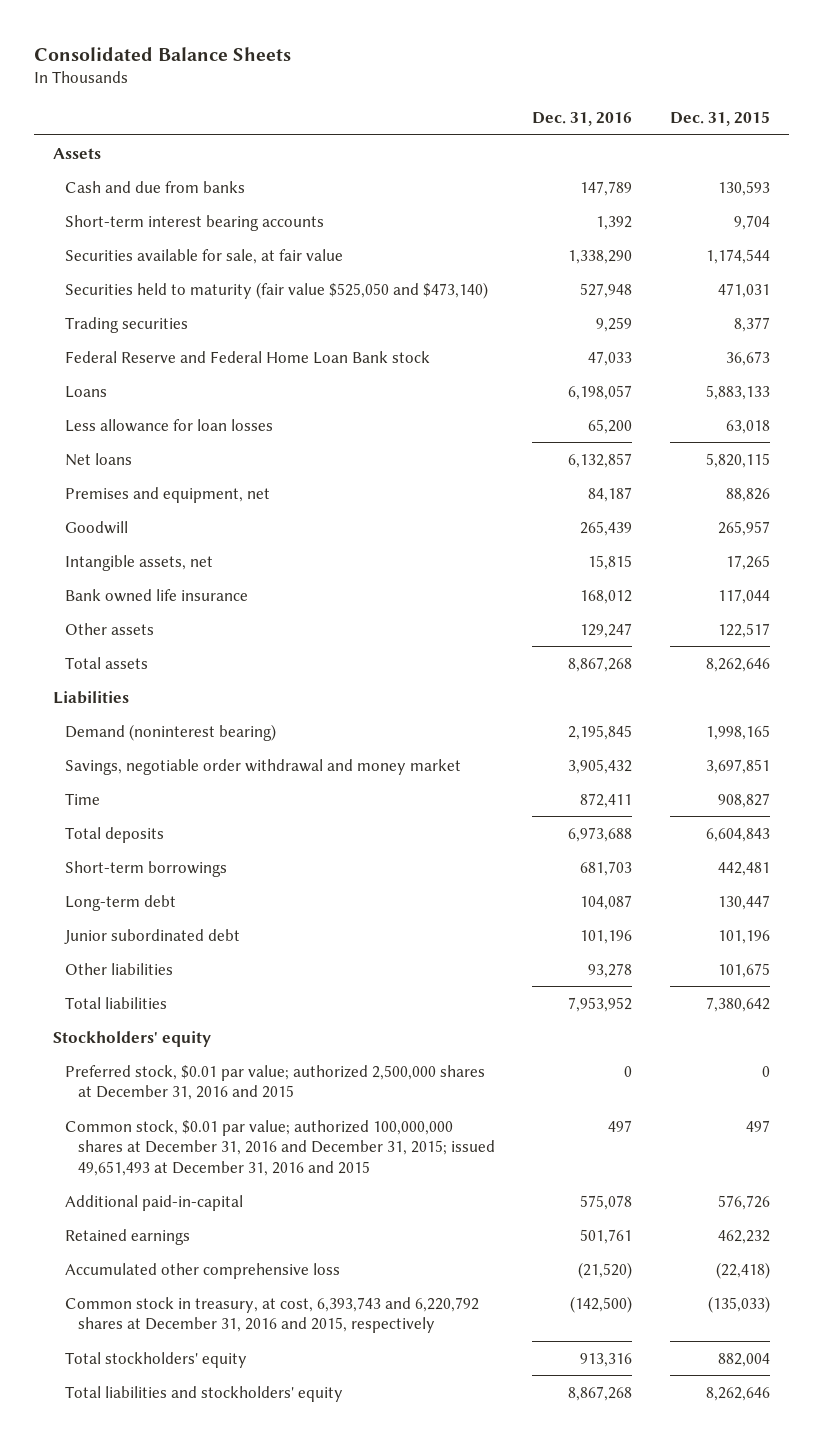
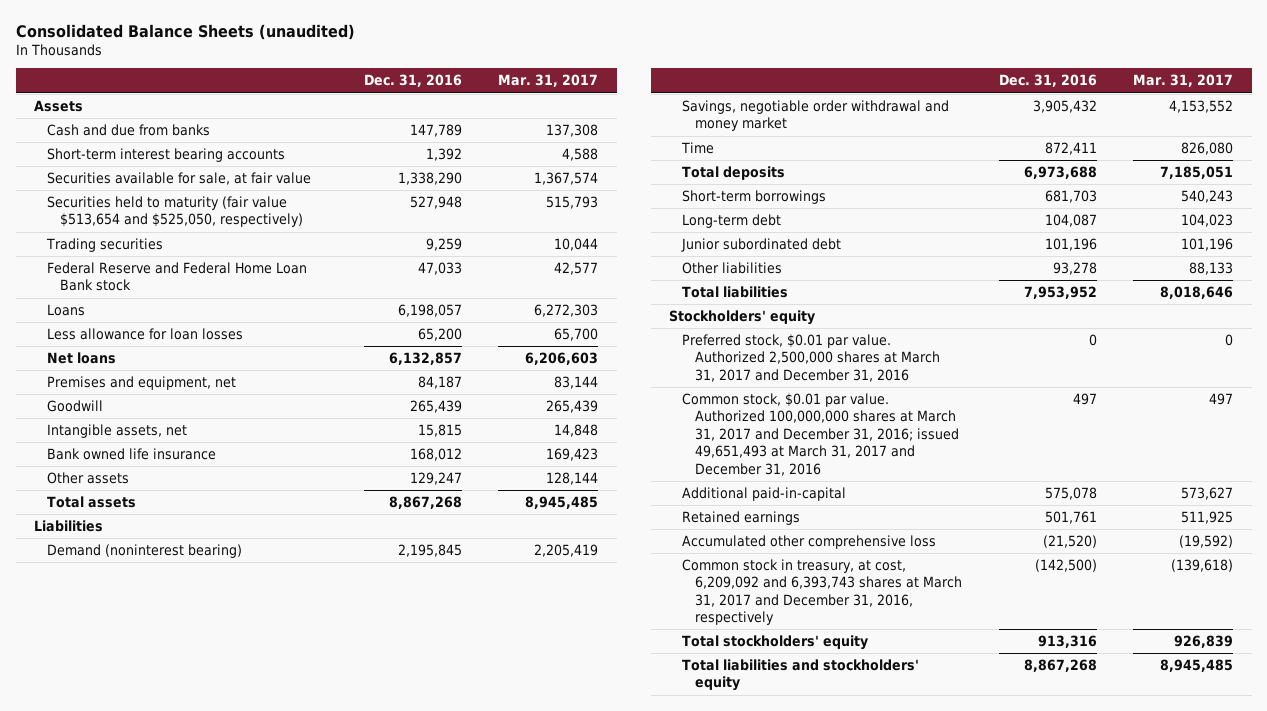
[34,46,292,61] Consolidated Balance Sheets -> [15,23,355,40] Consolidated Balance Sheets (unaudited)
[670,110,771,126] Dec. 31, 2015 -> none
none -> [498,74,599,88] Mar. 31, 2017
[65,281,489,299] Securities held to maturity (fair value $525,050 and $473,140) -> [46,196,303,228] Securities held to maturity (fair value $513,654 and $525,050, respectively)
[65,1064,486,1101] Preferred stock, $0.01 par value; authorized 2,500,000 shares at December 31, 2016 and 2015 -> [681,334,940,382] Preferred stock, $0.01 par value. Authorized 2,500,000 shares at March 31, 2017 and December 31, 2016
[65,1119,495,1176] Common stock, $0.01 par value; authorized 100,000,000 shares at December 31, 2016 and December 31, 2015; issued 49,651,493 at December 31, 2016 and 2015 -> [681,393,959,476] Common stock, $0.01 par value. Authorized 100,000,000 shares at March 31, 2017 and December 31, 2016; issued 49,651,493 at March 31, 2017 and December 31, 2016
[65,1296,480,1334] Common stock in treasury, at cost, 6,393,743 and 6,220,792 shares at December 31, 2016 and 2015, respectively -> [681,559,962,626] Common stock in treasury, at cost, 6,209,092 and 6,393,743 shares at March 31, 2017 and December 31, 2016, respectively

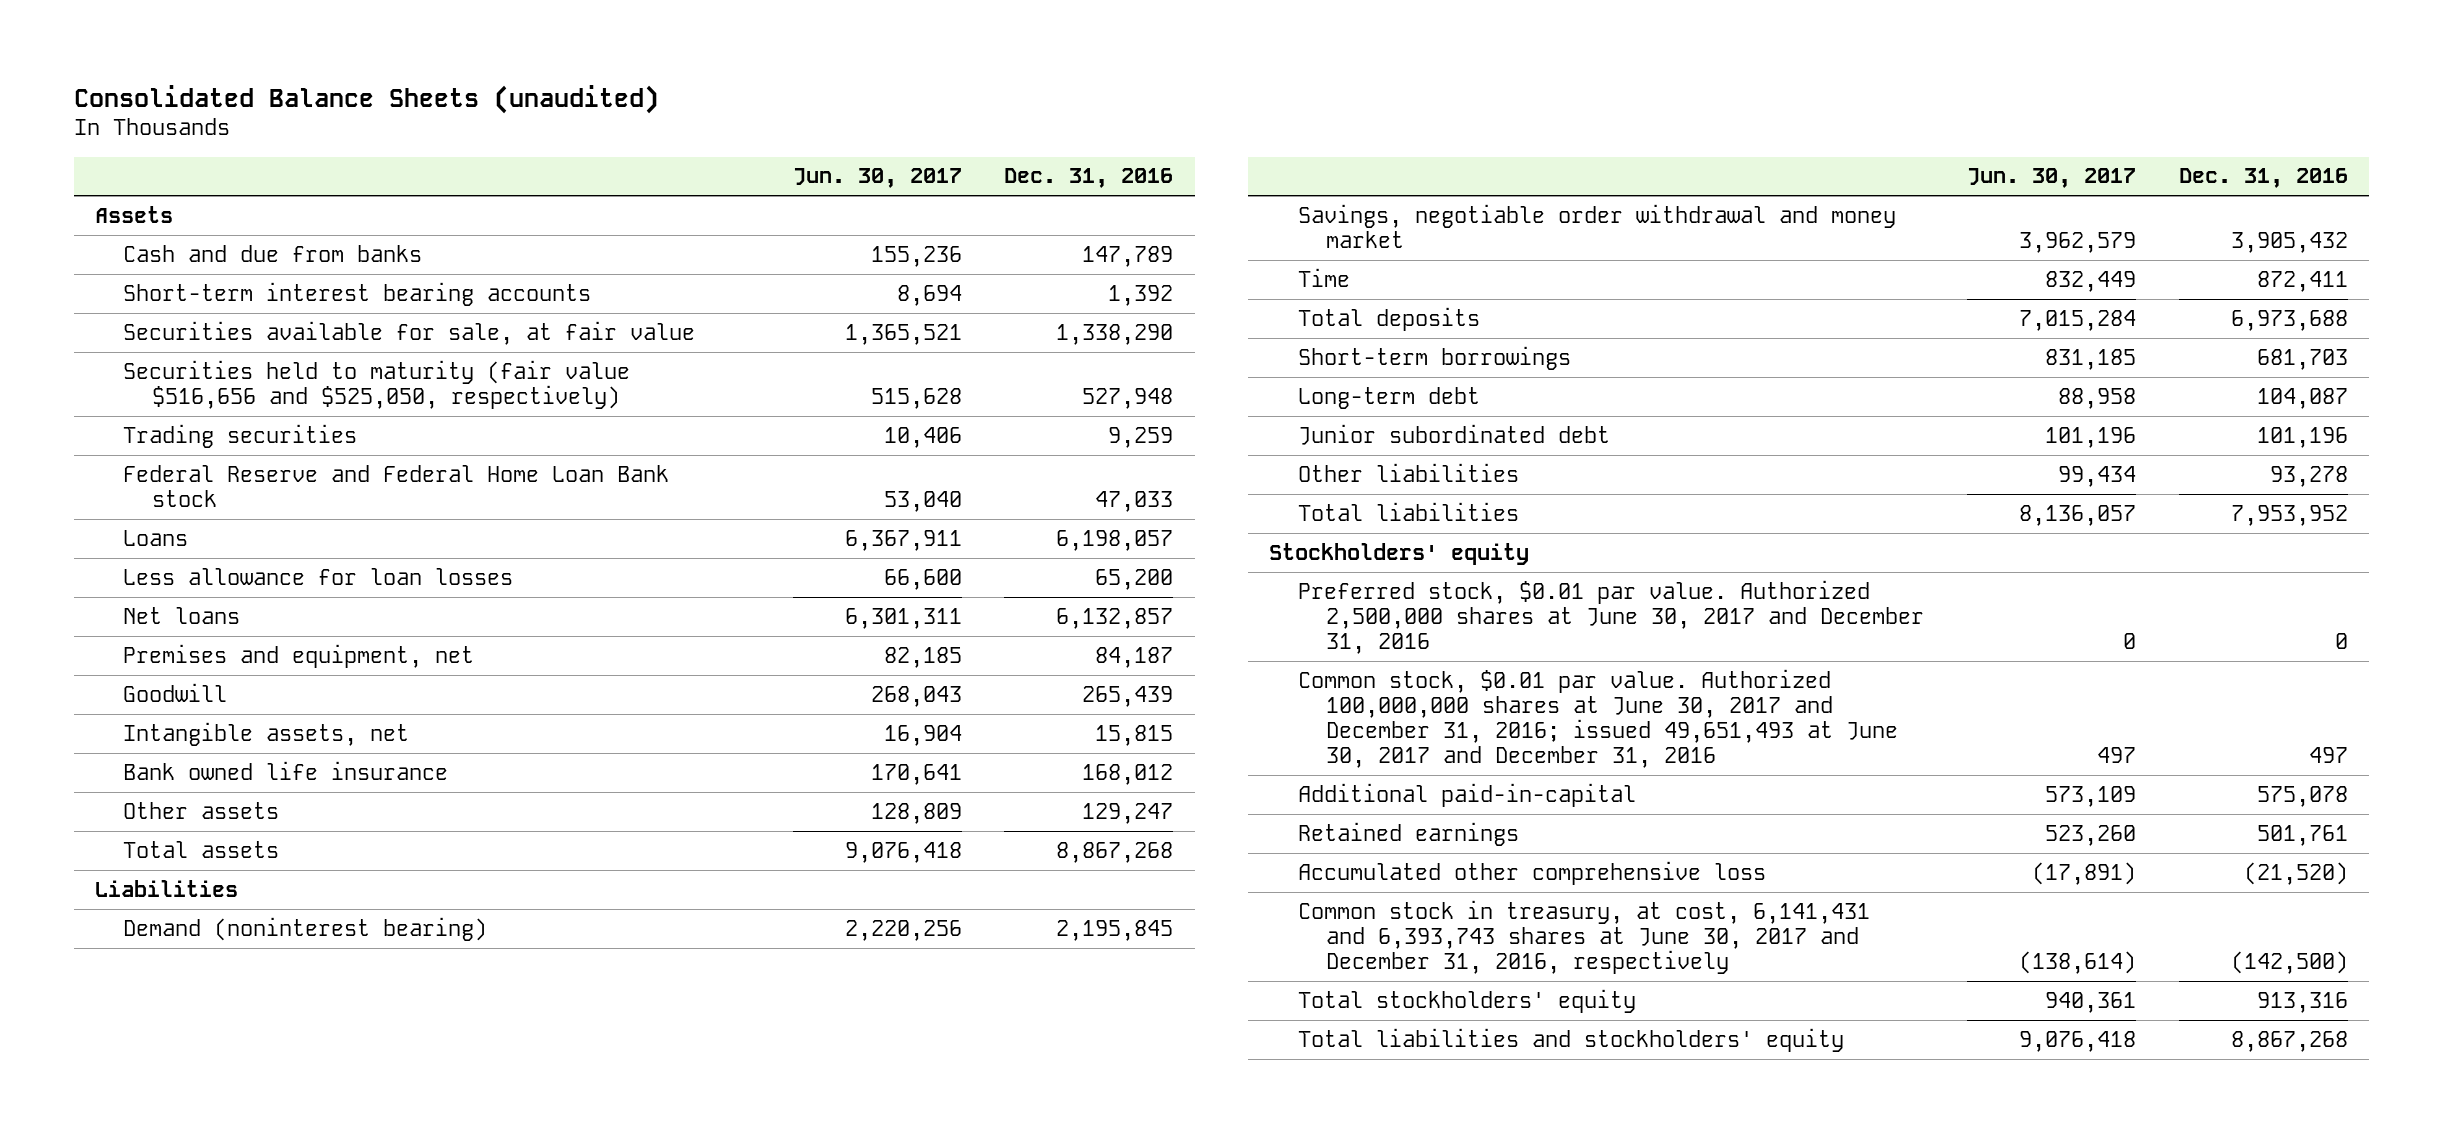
[498,74,599,88] Mar. 31, 2017 -> none
none -> [792,168,962,189] Jun. 30, 2017
[46,196,303,228] Securities held to maturity (fair value $513,654 and $525,050, respectively) -> [123,359,631,409] Securities held to maturity (fair value $516,656 and $525,050, respectively)
[681,334,940,382] Preferred stock, $0.01 par value. Authorized 2,500,000 shares at March 31, 2017 and December 31, 2016 -> [1297,579,1925,655] Preferred stock, $0.01 par value. Authorized 2,500,000 shares at June 30, 2017 and December 31, 2016
[681,393,959,476] Common stock, $0.01 par value. Authorized 100,000,000 shares at March 31, 2017 and December 31, 2016; issued 49,651,493 at March 31, 2017 and December 31, 2016 -> [1297,668,1899,769] Common stock, $0.01 par value. Authorized 100,000,000 shares at June 30, 2017 and December 31, 2016; issued 49,651,493 at June 30, 2017 and December 31, 2016
[681,559,962,626] Common stock in treasury, at cost, 6,209,092 and 6,393,743 shares at March 31, 2017 and December 31, 2016, respectively -> [1297,899,1870,975] Common stock in treasury, at cost, 6,141,431 and 6,393,743 shares at June 30, 2017 and December 31, 2016, respectively

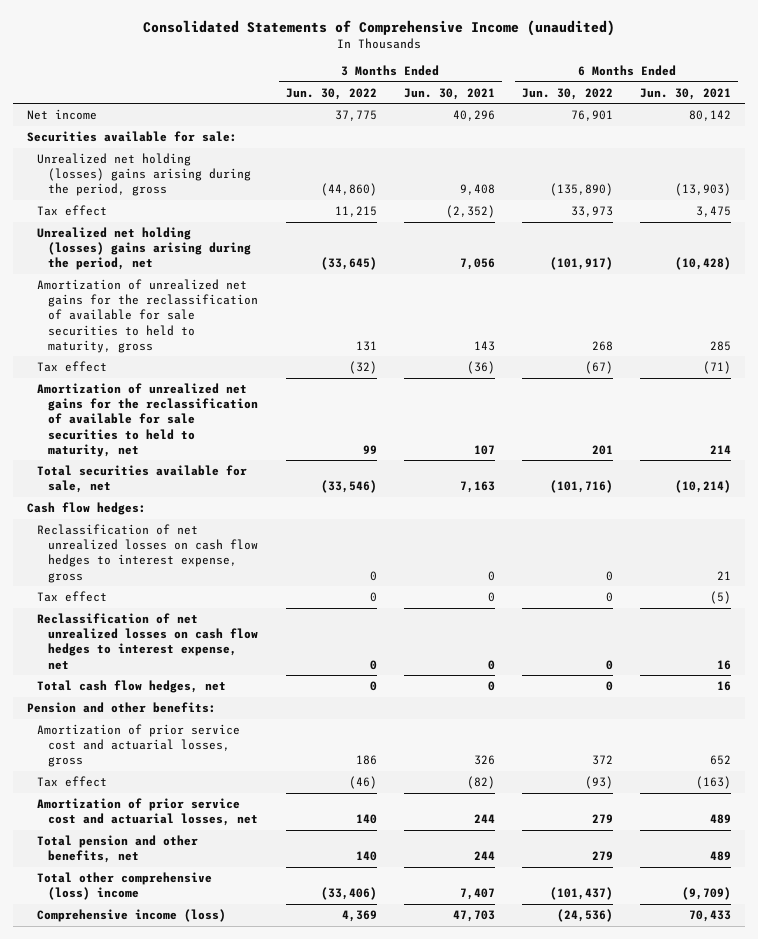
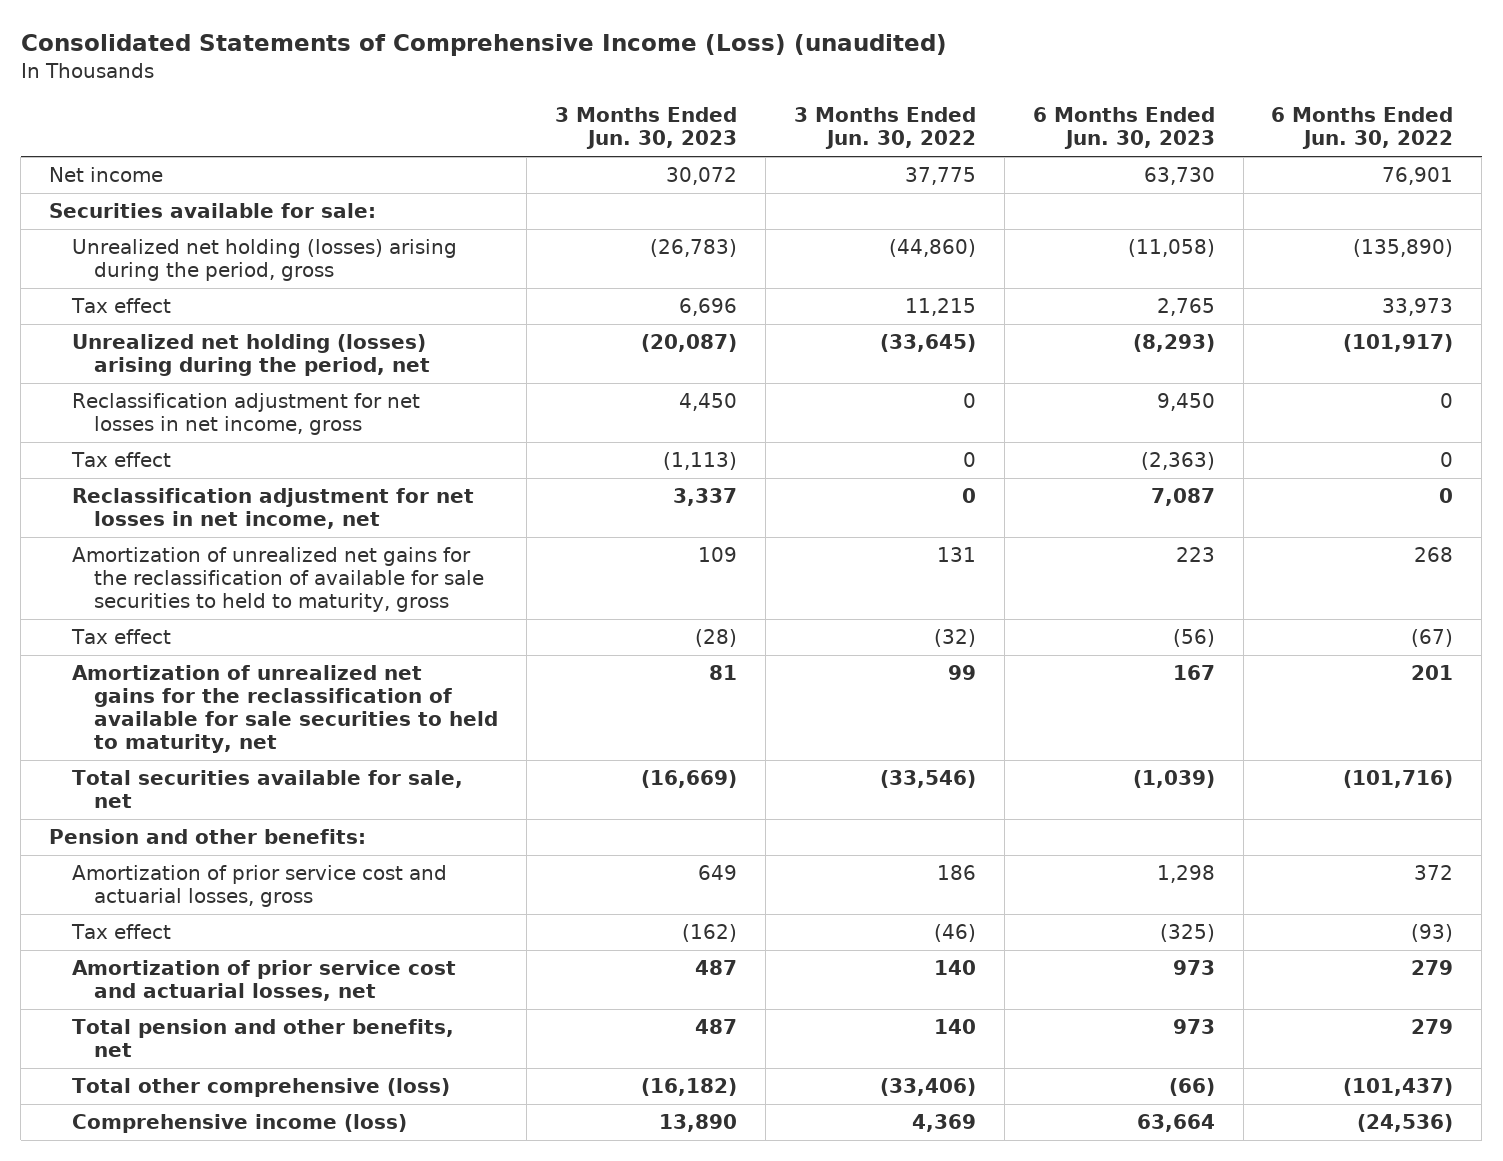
[142,19,615,36] Consolidated Statements of Comprehensive Income (unaudited) -> [20,34,947,57] Consolidated Statements of Comprehensive Income (Loss) (unaudited)
[403,87,495,100] Jun. 30, 2021 -> none
[640,87,732,100] Jun. 30, 2021 -> none
none -> [555,107,738,150] 3 Months Ended Jun. 30, 2023
none -> [1032,107,1215,150] 6 Months Ended Jun. 30, 2023
[37,153,252,197] Unrealized net holding (losses) gains arising during the period, gross -> [71,239,457,282] Unrealized net holding (losses) arising during the period, gross
[37,227,252,271] Unrealized net holding (losses) gains arising during the period, net -> [71,334,431,377] Unrealized net holding (losses) arising during the period, net
none -> [71,393,420,436] Reclassification adjustment for net losses in net income, gross
[37,591,108,603] Tax effect -> [70,452,171,468] Tax effect
none -> [71,488,474,530] Reclassification adjustment for net losses in net income, net
[26,502,146,516] Cash flow hedges: -> none
[37,524,259,583] Reclassification of net unrealized losses on cash flow hedges to interest expense, gross -> none
[37,613,259,670] Reclassification of net unrealized losses on cash flow hedges to interest expense, net -> none
[37,680,227,694] Total cash flow hedges, net -> none
[37,872,213,901] Total other comprehensive (loss) income -> [71,1078,450,1098] Total other comprehensive (loss)

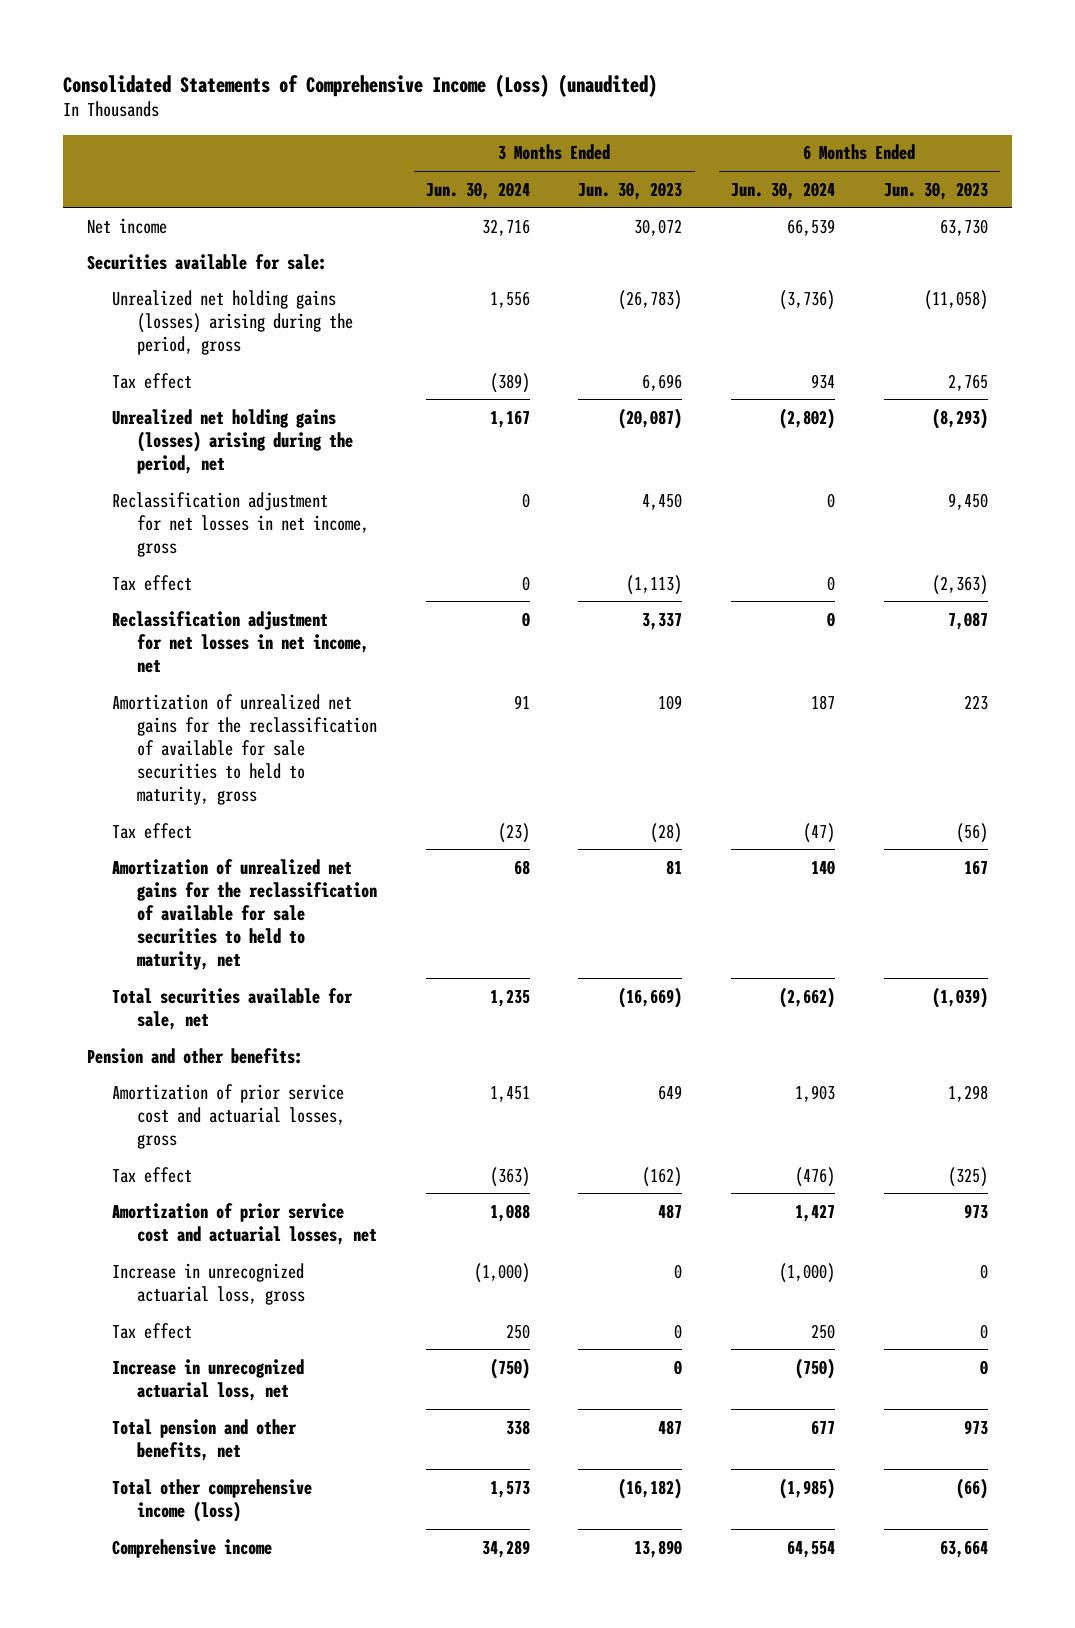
[793,107,976,150] 3 Months Ended Jun. 30, 2022 -> none
[1271,107,1454,150] 6 Months Ended Jun. 30, 2022 -> none
none -> [425,181,530,200] Jun. 30, 2024
none -> [731,181,836,200] Jun. 30, 2024
[71,239,457,282] Unrealized net holding (losses) arising during the period, gross -> [112,289,354,355] Unrealized net holding gains (losses) arising during the period, gross
[71,334,431,377] Unrealized net holding (losses) arising during the period, net -> [112,408,354,474] Unrealized net holding gains (losses) arising during the period, net
none -> [112,1262,306,1305] Increase in unrecognized actuarial loss, gross
none -> [112,1322,193,1339] Tax effect
none -> [112,1358,305,1401] Increase in unrecognized actuarial loss, net
[71,1078,450,1098] Total other comprehensive (loss) -> [112,1478,313,1522] Total other comprehensive income (loss)
[71,1114,407,1134] Comprehensive income (loss) -> [112,1538,273,1558] Comprehensive income

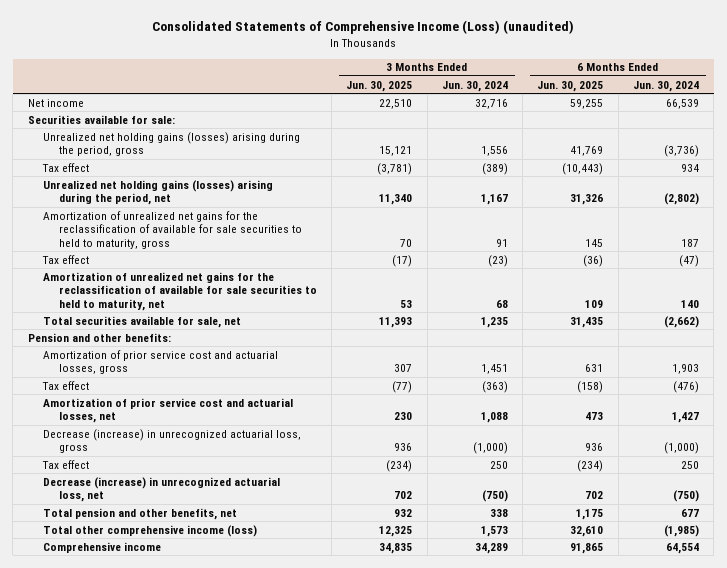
[578,181,683,200] Jun. 30, 2023 -> none
[883,181,988,200] Jun. 30, 2023 -> none
none -> [346,80,413,92] Jun. 30, 2025
none -> [537,80,604,92] Jun. 30, 2025
[112,491,370,557] Reclassification adjustment for net losses in net income, gross -> none
[112,574,193,591] Tax effect -> none
[112,610,370,673] Reclassification adjustment for net losses in net income, net -> none
[112,1262,306,1305] Increase in unrecognized actuarial loss, gross -> [43,428,302,454] Decrease (increase) in unrecognized actuarial loss, gross
[112,1358,305,1401] Increase in unrecognized actuarial loss, net -> [43,476,281,503] Decrease (increase) in unrecognized actuarial loss, net

